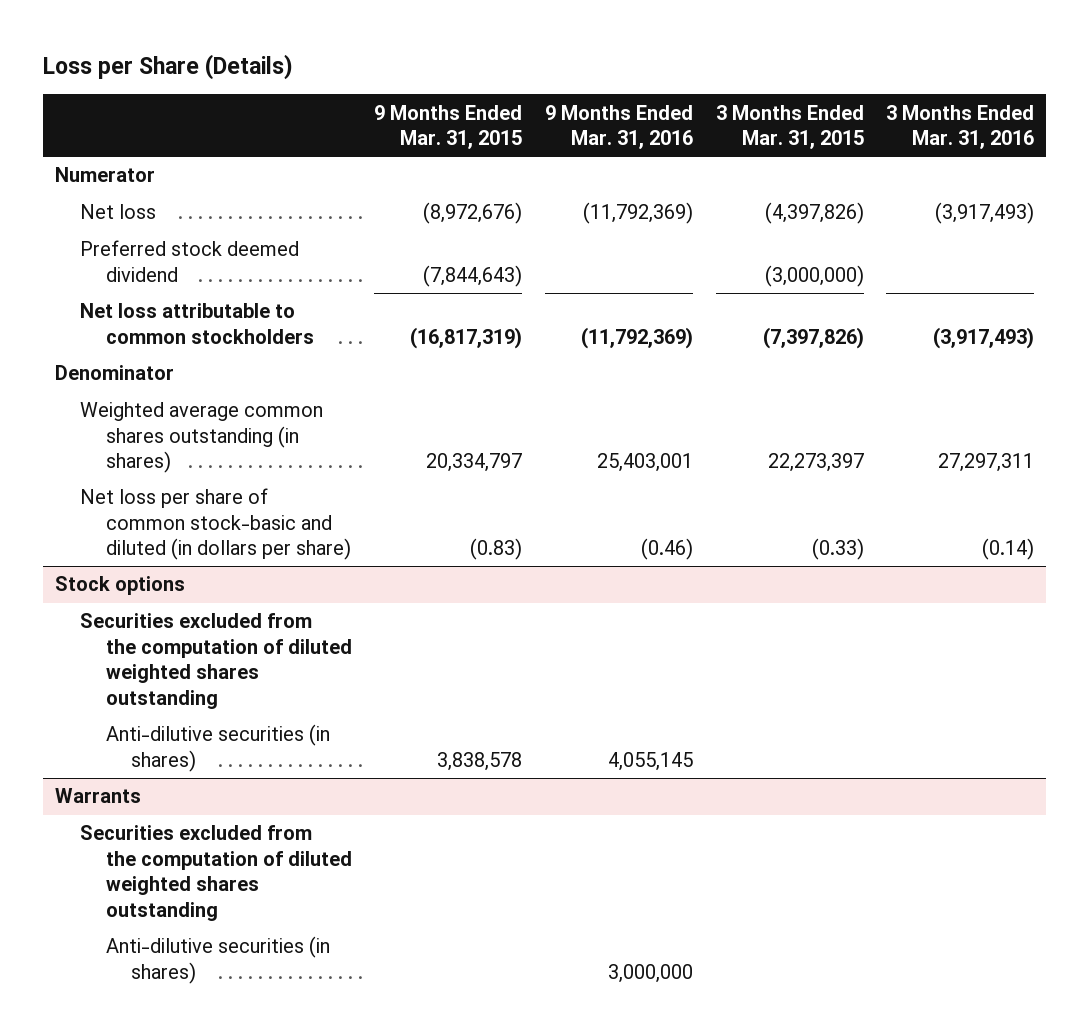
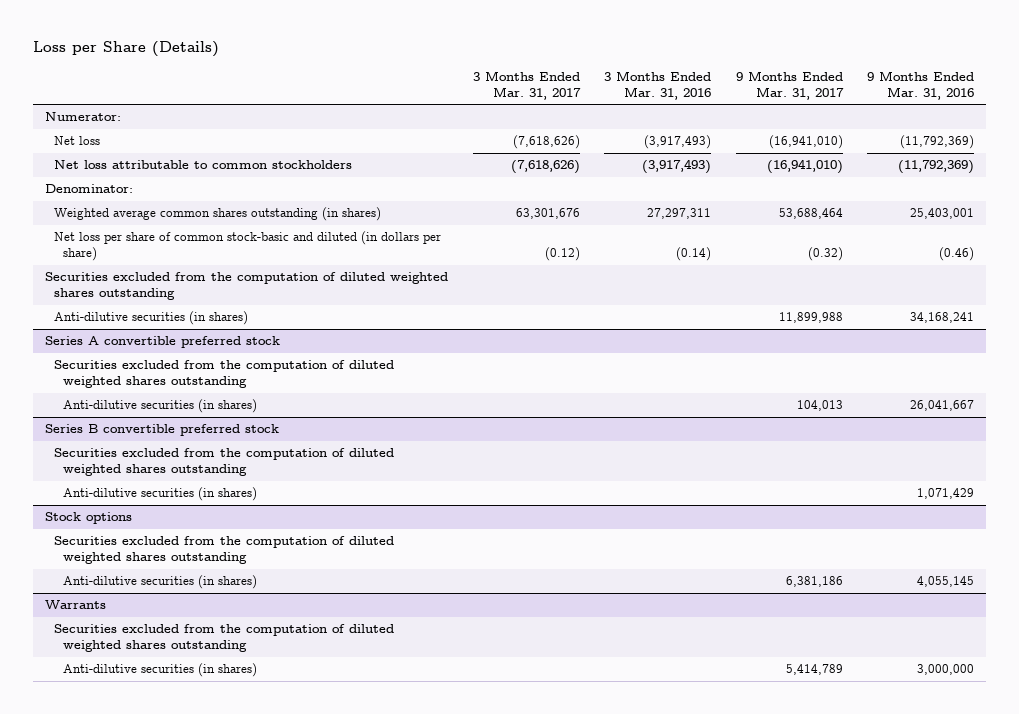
[374,104,523,149] 9 Months Ended Mar. 31, 2015 -> none
[715,104,864,149] 3 Months Ended Mar. 31, 2015 -> none
none -> [472,71,581,100] 3 Months Ended Mar. 31, 2017
none -> [735,71,844,100] 9 Months Ended Mar. 31, 2017
[54,167,155,183] Numerator -> [45,112,122,122] Numerator:
[80,240,300,282] Preferred stock deemed dividend -> none
[54,365,174,381] Denominator -> [45,184,134,194] Denominator:
none -> [45,272,449,300] Securities excluded from the computation of diluted weighted shares outstanding
none -> [53,311,248,326] Anti-dilutive securities (in shares)
none -> [45,336,281,349] Series A convertible preferred stock
none -> [53,360,394,388] Securities excluded from the computation of diluted weighted shares outstanding
none -> [62,399,257,414] Anti-dilutive securities (in shares)
none -> [45,424,280,437] Series B convertible preferred stock
none -> [53,448,394,476] Securities excluded from the computation of diluted weighted shares outstanding
none -> [62,487,257,502] Anti-dilutive securities (in shares)

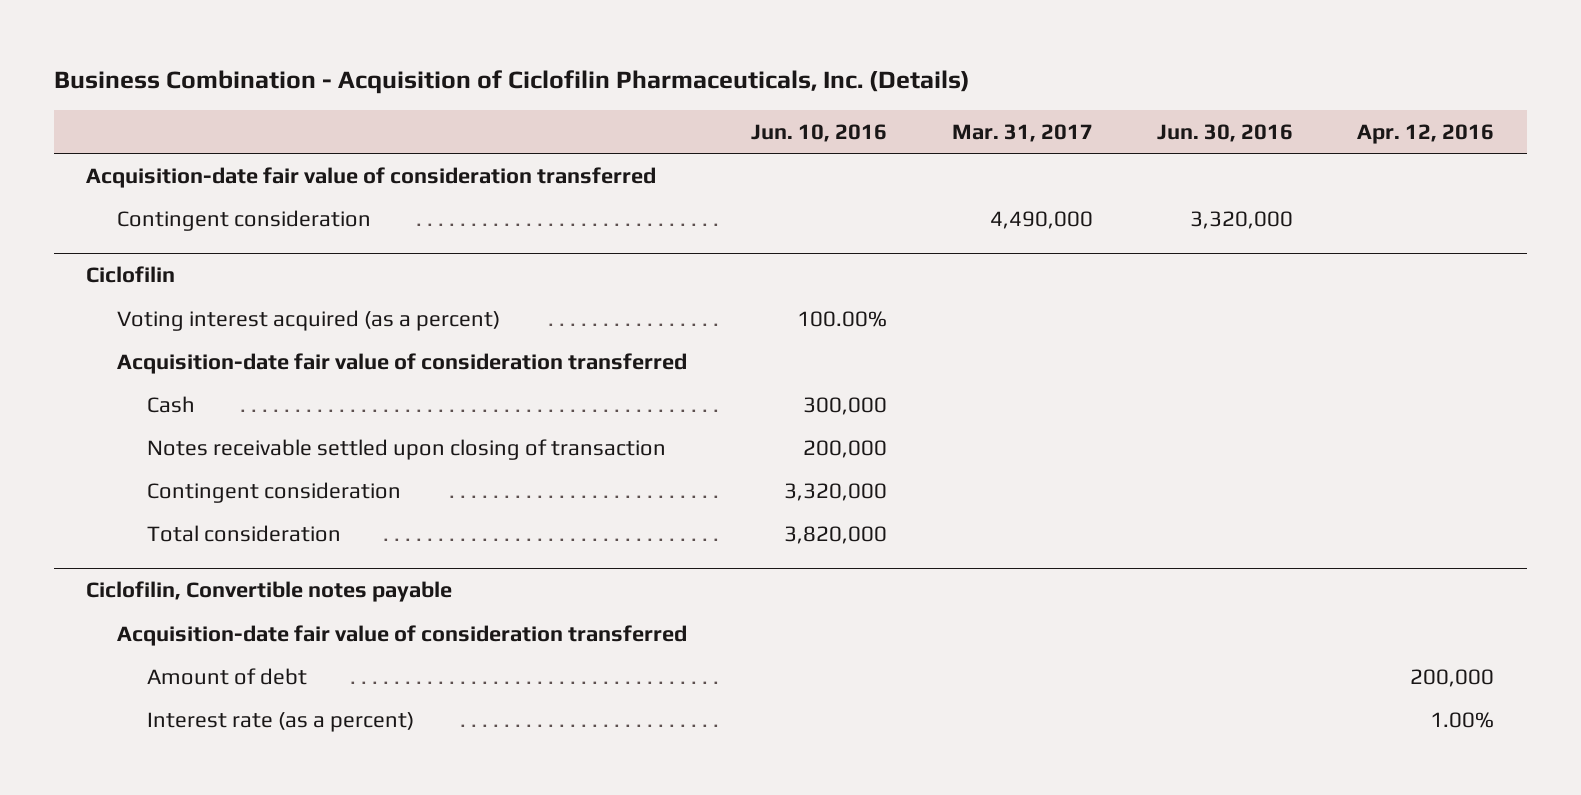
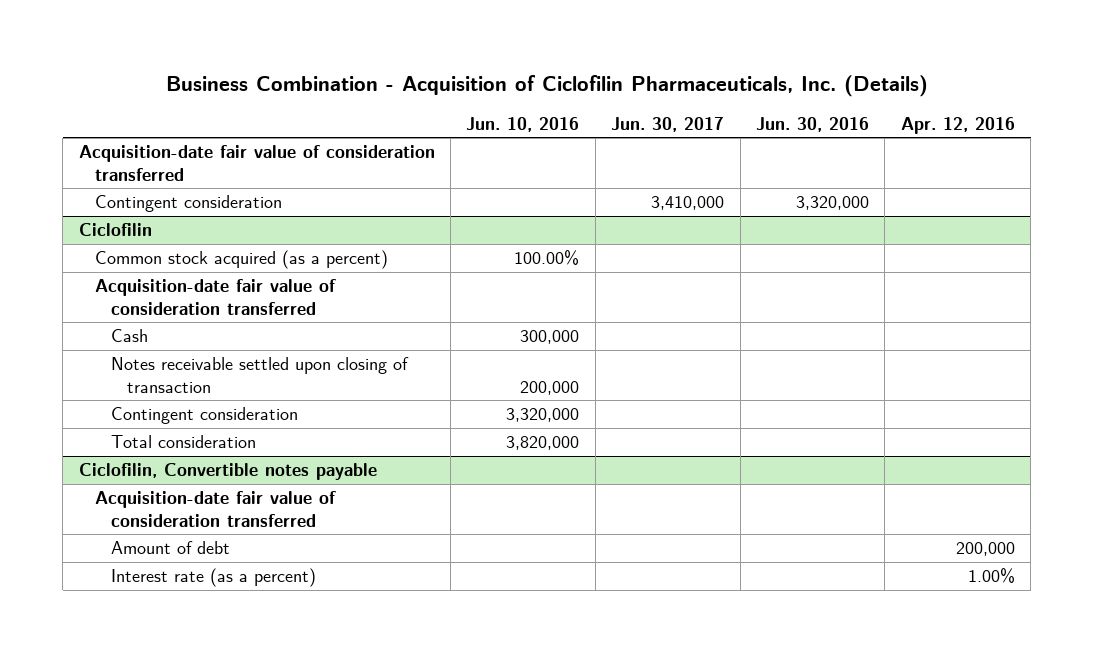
[951,123,1093,142] Mar. 31, 2017 -> none
none -> [611,116,725,132] Jun. 30, 2017
[116,309,500,331] Voting interest acquired (as a percent) -> [94,250,388,270] Common stock acquired (as a percent)

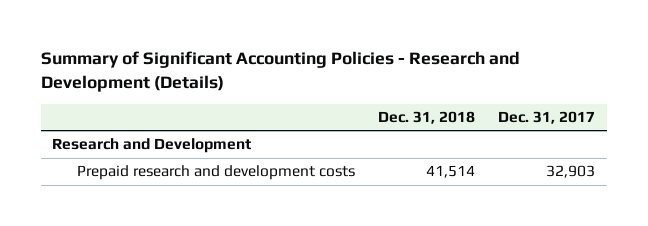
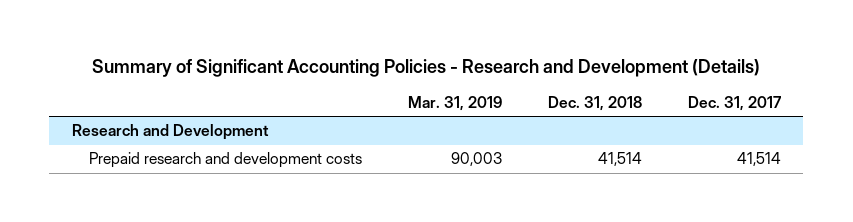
none -> [407,96,502,112] Mar. 31, 2019
[546,165,596,179] 32,903 -> [736,152,781,167] 41,514

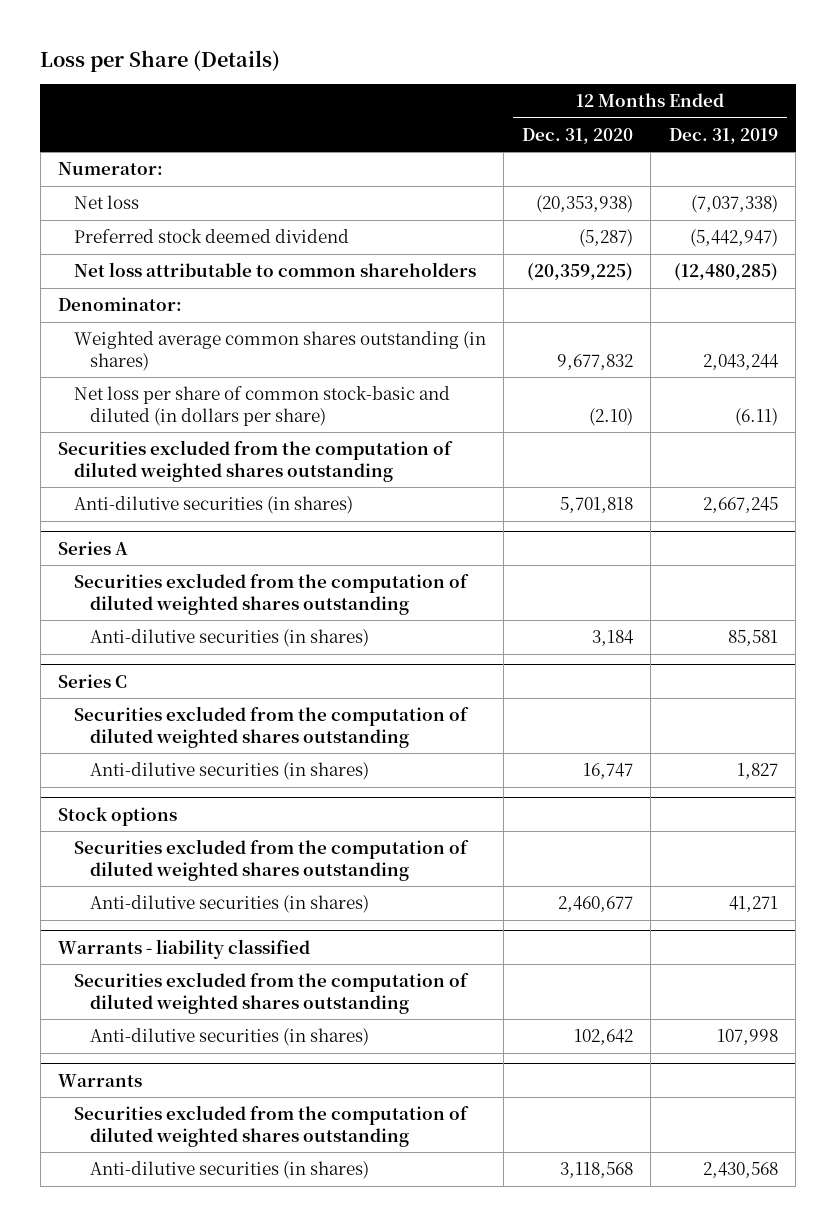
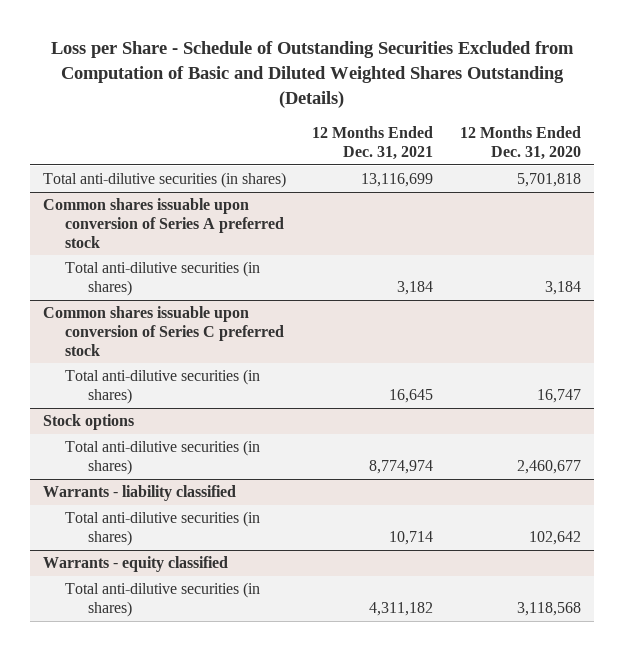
[40,49,281,72] Loss per Share (Details) -> [50,41,574,108] Loss per Share - Schedule of Outstanding Securities Excluded from Computation of Basic and Diluted Weighted Shares Outstanding (Details)
[668,127,778,144] Dec. 31, 2019 -> none
none -> [312,126,434,160] 12 Months Ended Dec. 31, 2021
[58,162,164,176] Numerator: -> none
[73,195,139,210] Net loss -> none
[73,229,349,244] Preferred stock deemed dividend -> none
[73,262,476,278] Net loss attributable to common shareholders -> none
[58,297,183,312] Denominator: -> none
[73,331,486,371] Weighted average common shares outstanding (in shares) -> none
[73,386,450,426] Net loss per share of common stock-basic and diluted (in dollars per share) -> none
[58,440,454,482] Securities excluded from the computation of diluted weighted shares outstanding -> none
[73,573,469,615] Securities excluded from the computation of diluted weighted shares outstanding -> none
[73,706,469,748] Securities excluded from the computation of diluted weighted shares outstanding -> none
[73,496,353,515] Anti-dilutive securities (in shares) -> [42,172,286,189] Total anti-dilutive securities (in shares)
[58,540,129,555] Series A -> [42,198,285,248] Common shares issuable upon conversion of Series A preferred stock
[89,629,369,648] Anti-dilutive securities (in shares) -> [65,261,261,296] Total anti-dilutive securities (in shares)
[58,673,128,688] Series C -> [42,306,285,356] Common shares issuable upon conversion of Series C preferred stock
[89,762,369,781] Anti-dilutive securities (in shares) -> [65,369,261,404] Total anti-dilutive securities (in shares)
[73,839,469,881] Securities excluded from the computation of diluted weighted shares outstanding -> none
[89,895,369,914] Anti-dilutive securities (in shares) -> [65,440,261,475] Total anti-dilutive securities (in shares)
[73,972,469,1014] Securities excluded from the computation of diluted weighted shares outstanding -> none
[73,1105,469,1147] Securities excluded from the computation of diluted weighted shares outstanding -> none
[89,1028,369,1047] Anti-dilutive securities (in shares) -> [65,511,261,546] Total anti-dilutive securities (in shares)
[58,1073,143,1087] Warrants -> [42,556,228,573] Warrants - equity classified
[89,1161,369,1180] Anti-dilutive securities (in shares) -> [65,582,261,617] Total anti-dilutive securities (in shares)

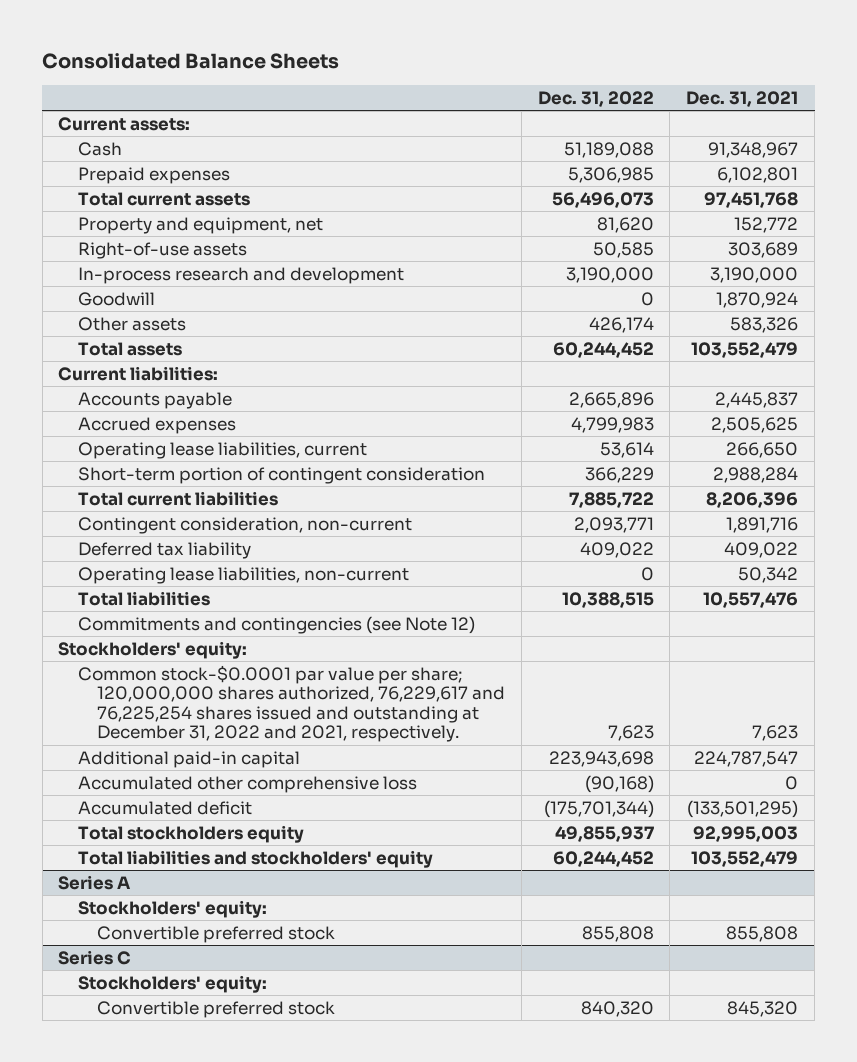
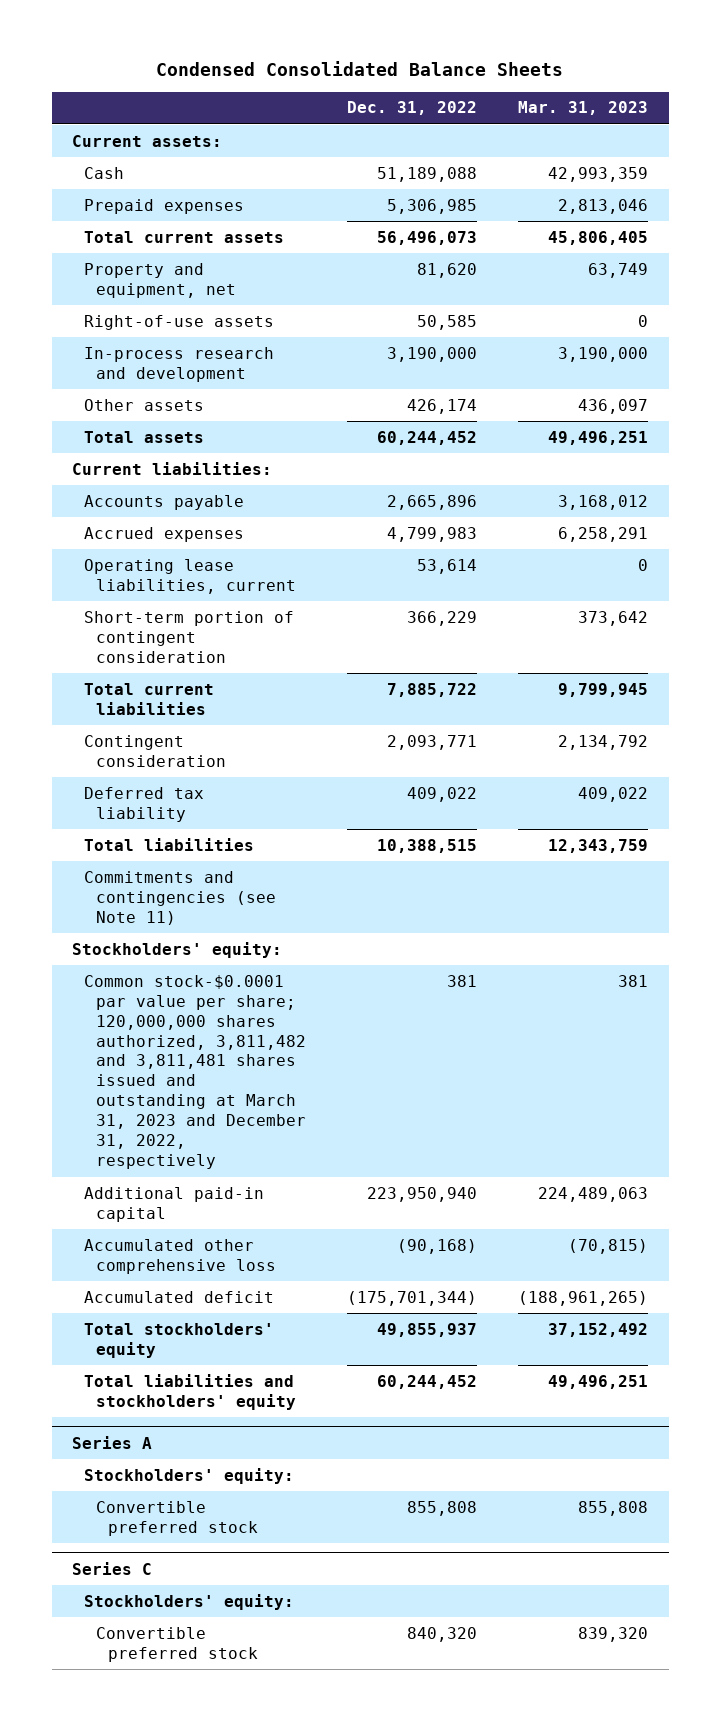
[42,53,340,70] Consolidated Balance Sheets -> [156,61,564,77] Condensed Consolidated Balance Sheets
[686,90,799,107] Dec. 31, 2021 -> none
none -> [518,101,649,116] Mar. 31, 2023
[77,291,155,306] Goodwill -> none
[77,516,412,534] Contingent consideration, non-current -> [84,734,227,767] Contingent consideration
[77,566,409,584] Operating lease liabilities, non-current -> none
[77,615,475,634] Commitments and contingencies (see Note 12) -> [84,870,277,925] Commitments and contingencies (see Note 11)
[77,664,506,743] Common stock-$0.0001 par value per share; 120,000,000 shares authorized, 76,229,617 and 76,225,254 shares issued and outstanding at December 31, 2022 and 2021, respectively. -> [84,974,307,1170] Common stock-$0.0001 par value per share; 120,000,000 shares authorized, 3,811,482 and 3,811,481 shares issued and outstanding at March 31, 2023 and December 31, 2022, respectively
[607,725,654,742] 7,623 -> [447,974,478,987] 381
[548,750,654,767] 223,943,698 -> [367,1186,478,1202] 223,950,940
[77,824,304,843] Total stockholders equity -> [84,1322,275,1358] Total stockholders' equity

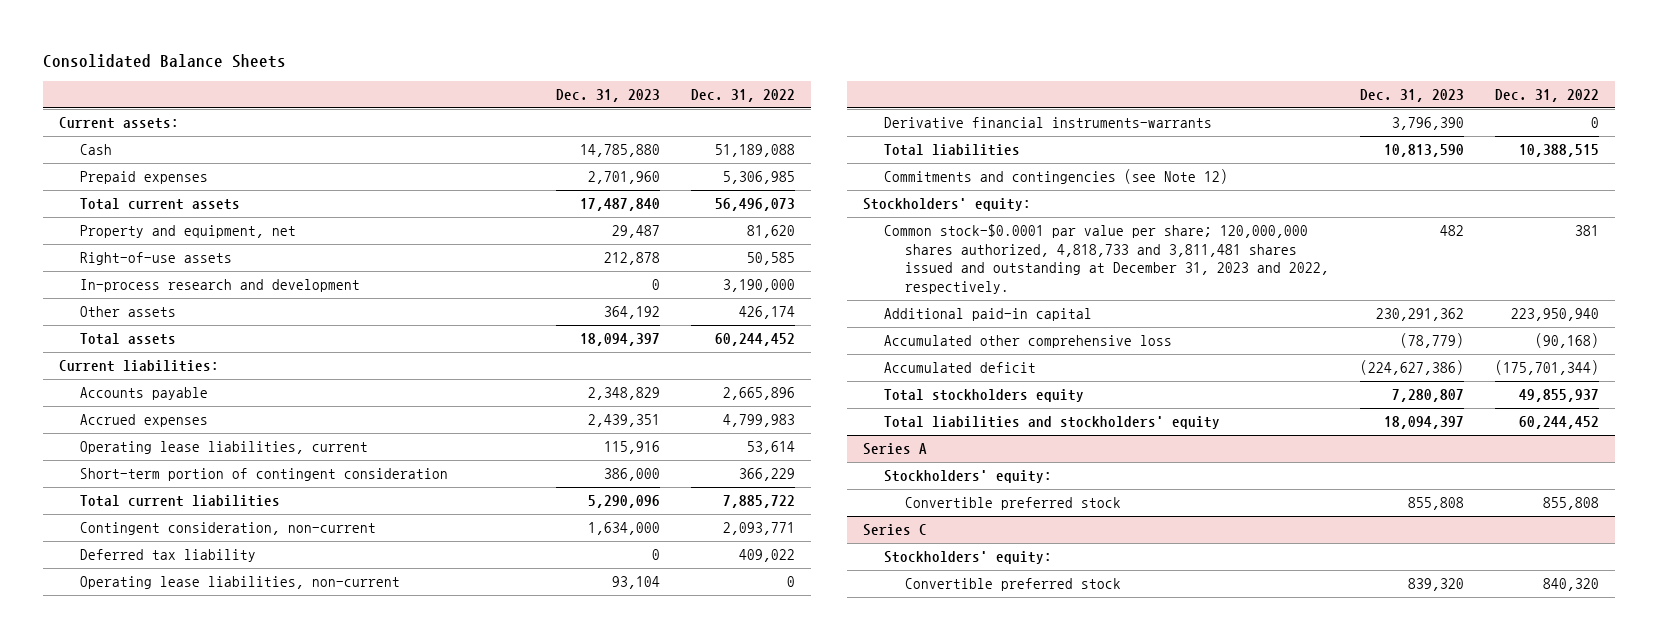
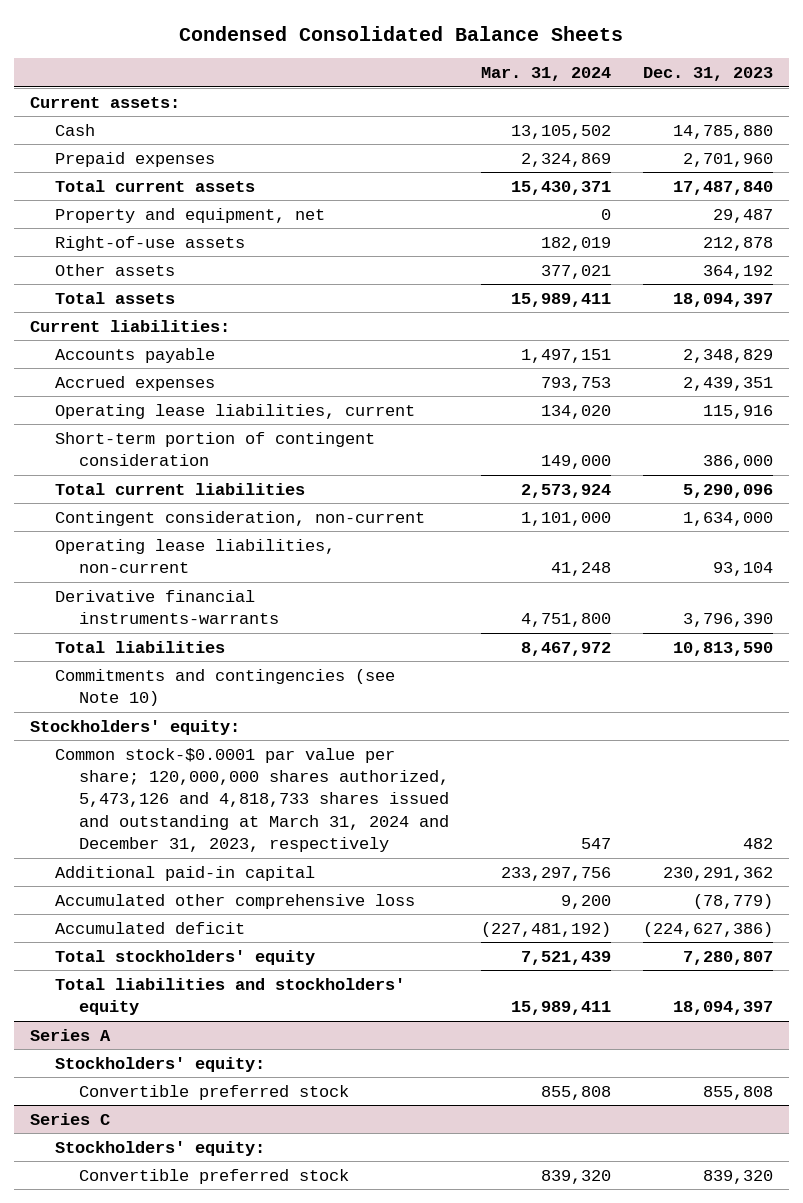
[43,54,287,69] Consolidated Balance Sheets -> [179,26,624,42] Condensed Consolidated Balance Sheets
[691,88,796,102] Dec. 31, 2022 -> none
none -> [481,67,612,82] Mar. 31, 2024
[79,279,360,293] In-process research and development -> none
[79,549,256,563] Deferred tax liability -> none
[883,169,1228,185] Commitments and contingencies (see Note 12) -> [54,668,395,707] Commitments and contingencies (see Note 10)
[883,224,1329,295] Common stock-$0.0001 par value per share; 120,000,000 shares authorized, 4,818,733 and 3,811,481 shares issued and outstanding at December 31, 2023 and 2022, respectively. -> [54,747,450,852] Common stock-$0.0001 par value per share; 120,000,000 shares authorized, 5,473,126 and 4,818,733 shares issued and outstanding at March 31, 2024 and December 31, 2023, respectively
[883,389,1084,403] Total stockholders equity -> [54,949,315,965] Total stockholders' equity

